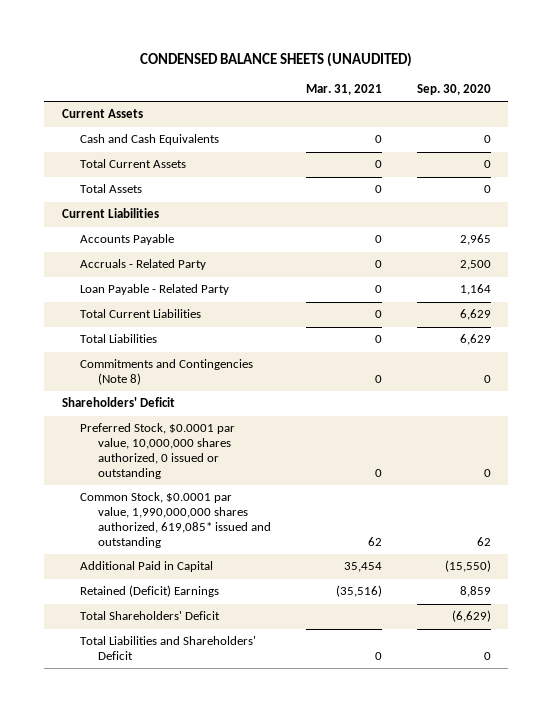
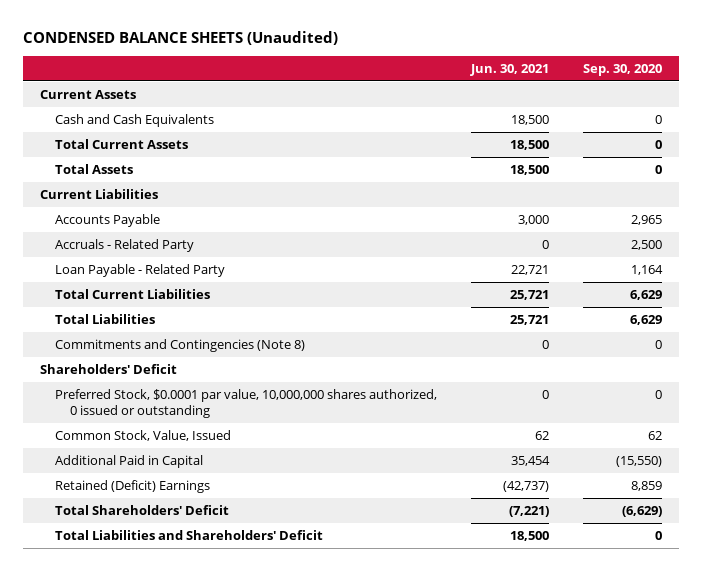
[140,51,413,67] CONDENSED BALANCE SHEETS (UNAUDITED) -> [22,30,338,45] CONDENSED BALANCE SHEETS (Unaudited)
[305,83,382,95] Mar. 31, 2021 -> none
none -> [470,63,550,76] Jun. 30, 2021
[79,492,272,548] Common Stock, $0.0001 par value, 1,990,000,000 shares authorized, 619,085* issued and outstanding -> [54,430,231,442] Common Stock, Value, Issued

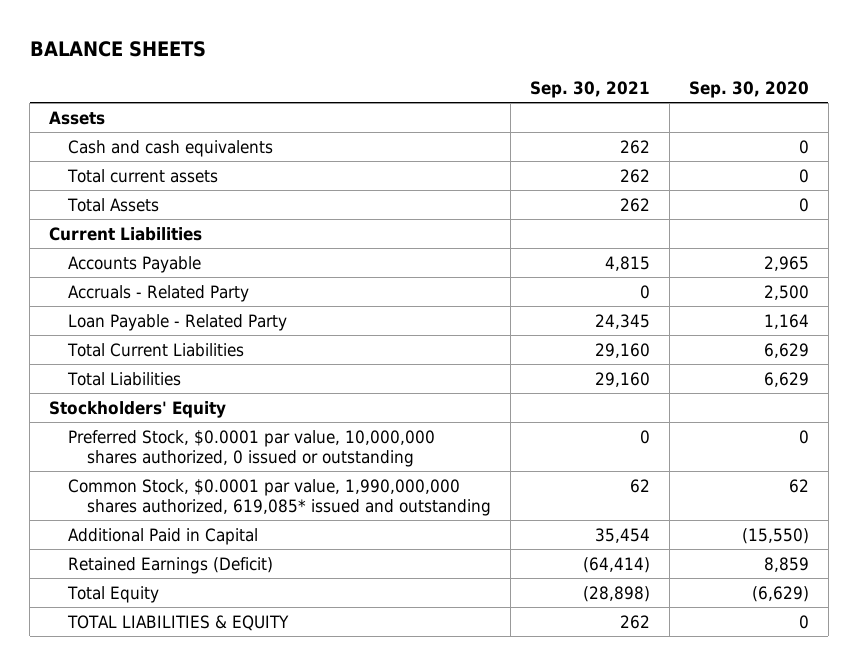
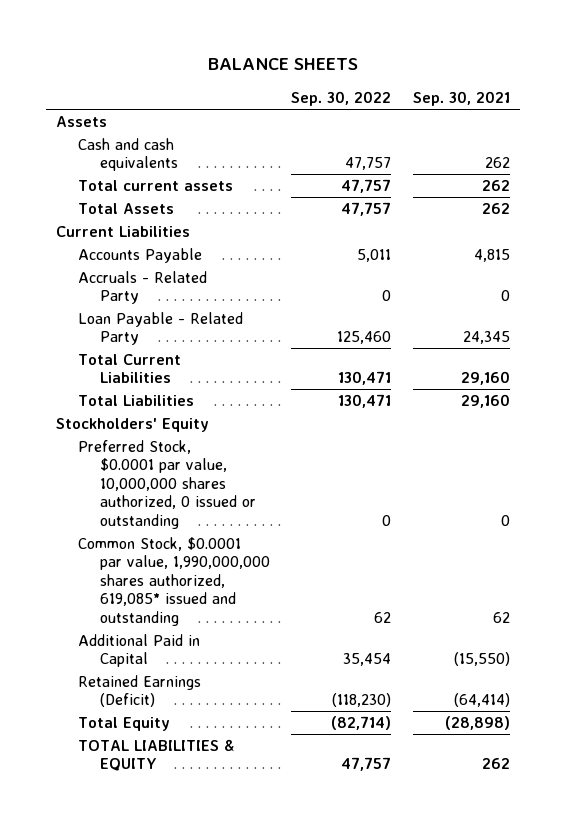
[688,81,809,99] Sep. 30, 2020 -> none
none -> [291,91,392,107] Sep. 30, 2022
[594,527,650,543] 35,454 -> [453,652,510,667] (15,550)

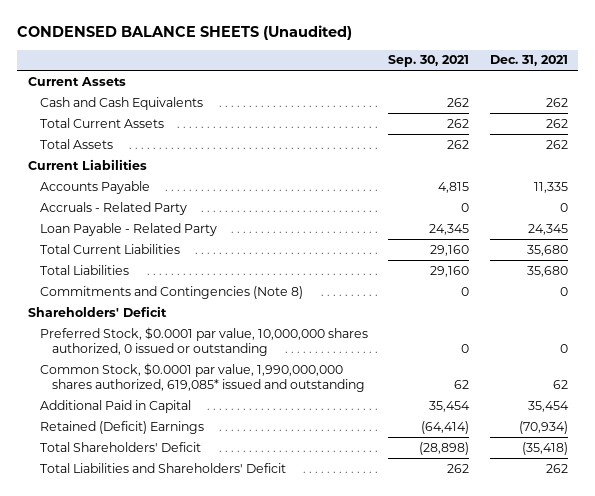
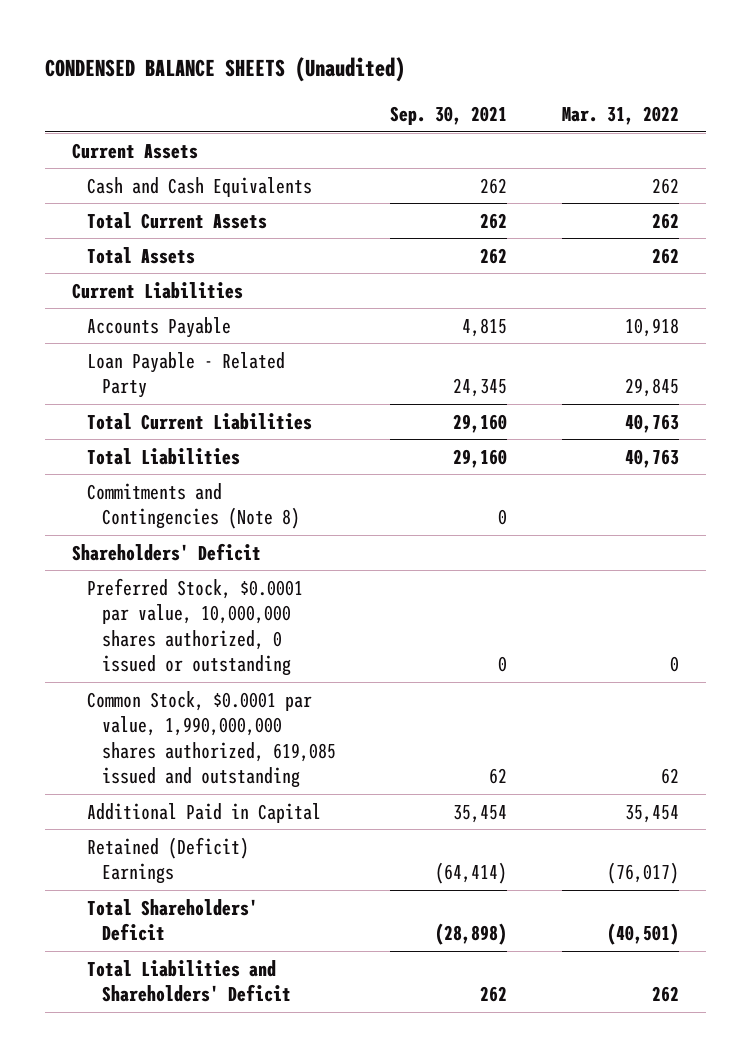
[489,55,568,67] Dec. 31, 2021 -> none
none -> [561,106,679,126] Mar. 31, 2022
[39,201,187,215] Accruals - Related Party -> none
[39,362,365,392] Common Stock, $0.0001 par value, 1,990,000,000 shares authorized, 619,085* issued and outstanding -> [87,690,336,789] Common Stock, $0.0001 par value, 1,990,000,000 shares authorized, 619,085 issued and outstanding

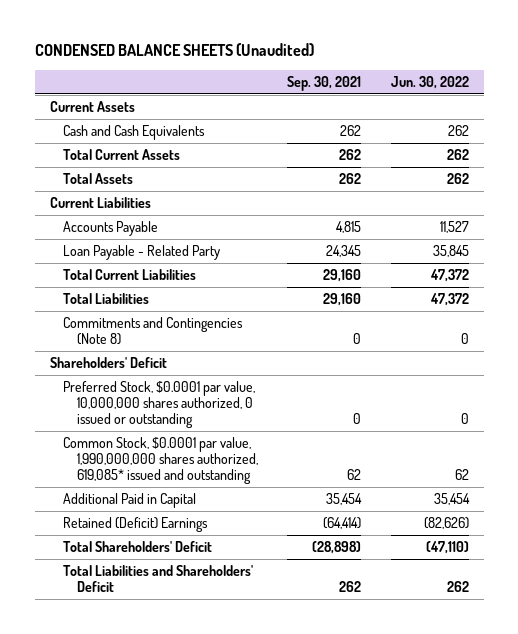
[561,106,679,126] Mar. 31, 2022 -> none
none -> [390,75,469,89] Jun. 30, 2022
[87,690,336,789] Common Stock, $0.0001 par value, 1,990,000,000 shares authorized, 619,085 issued and outstanding -> [63,436,258,484] Common Stock, $0.0001 par value, 1,990,000,000 shares authorized, 619,085* issued and outstanding

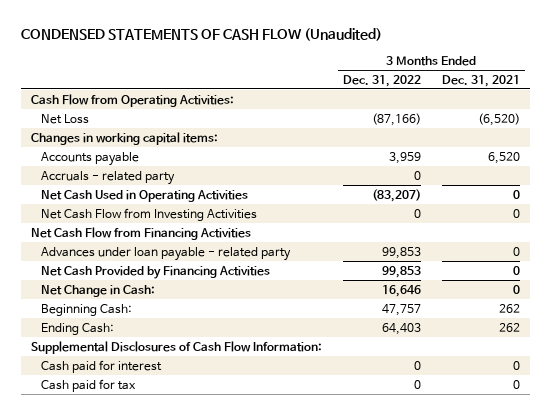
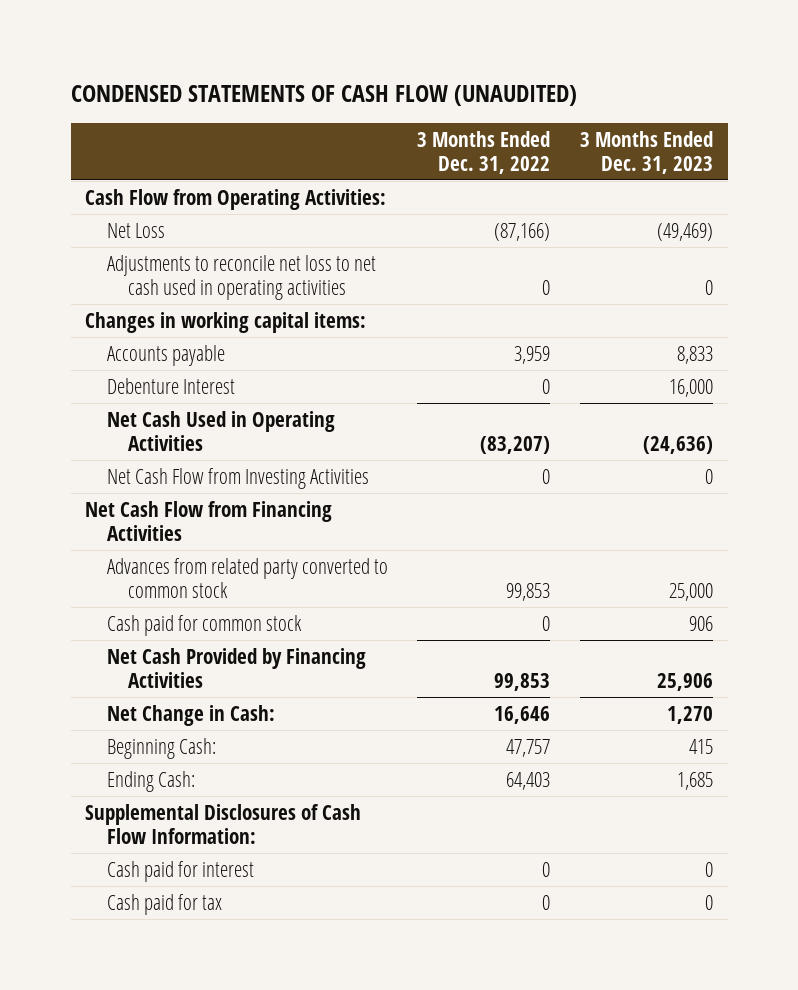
[20,28,382,42] CONDENSED STATEMENTS OF CASH FLOW (Unaudited) -> [70,85,577,107] CONDENSED STATEMENTS OF CASH FLOW (UNAUDITED)
[441,74,520,87] Dec. 31, 2021 -> none
none -> [580,130,714,174] 3 Months Ended Dec. 31, 2023
none -> [106,254,376,300] Adjustments to reconcile net loss to net cash used in operating activities
[41,170,176,185] Accruals - related party -> none
none -> [106,377,235,394] Debenture Interest
[41,246,292,261] Advances under loan payable - related party -> [106,557,388,598] Advances from related party converted to common stock
none -> [106,614,302,636] Cash paid for common stock

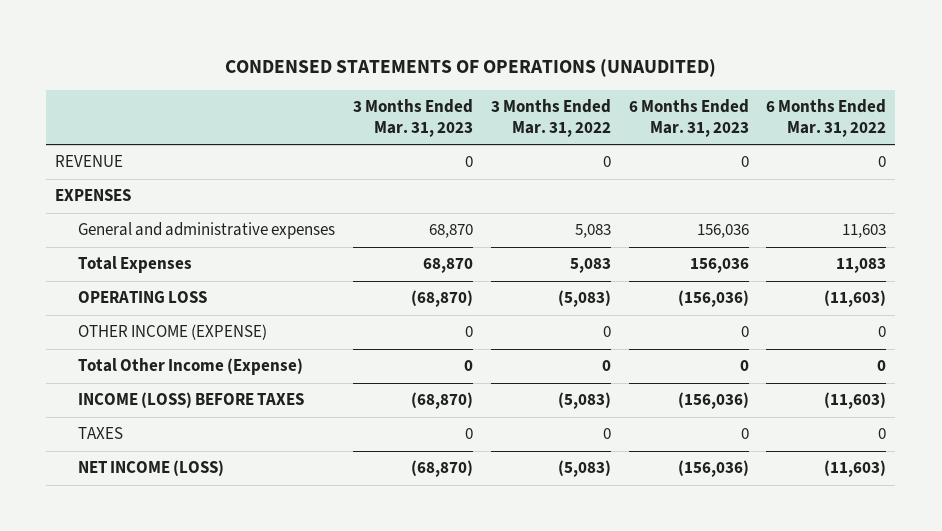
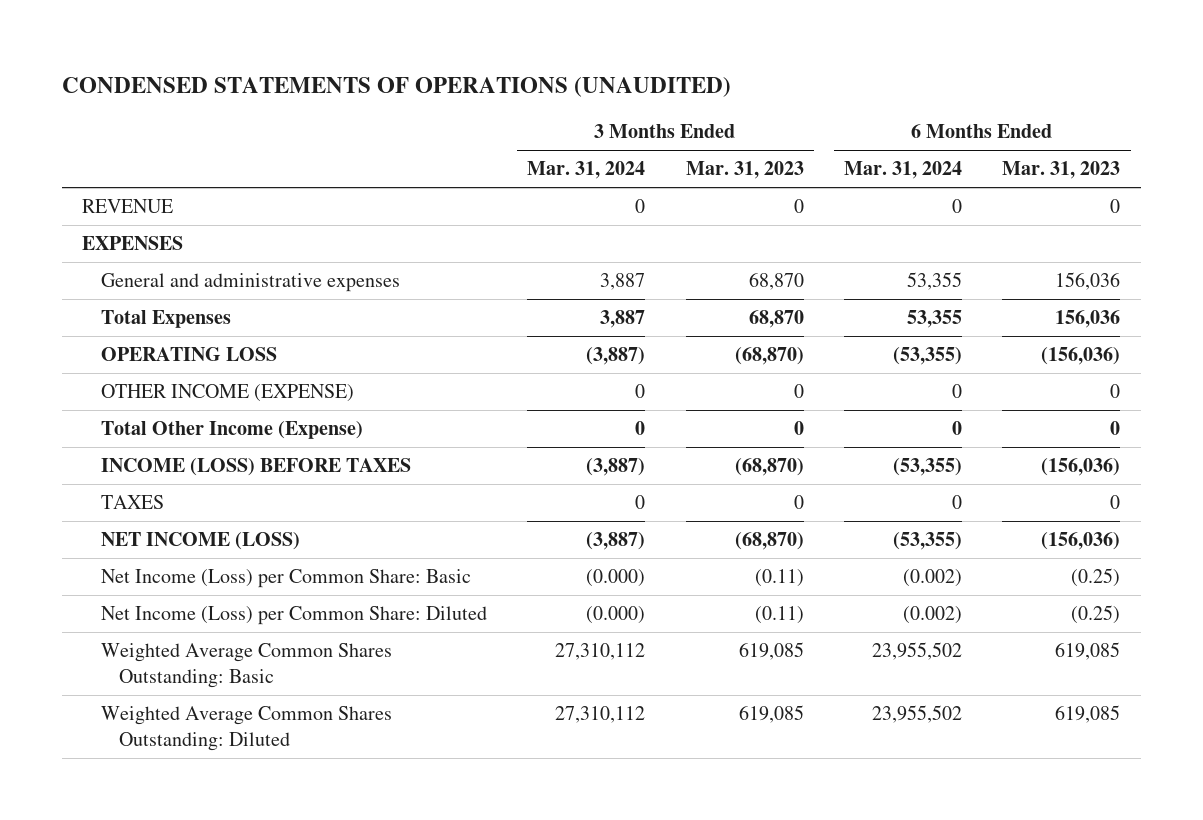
[490,99,611,138] 3 Months Ended Mar. 31, 2022 -> none
[766,99,887,138] 6 Months Ended Mar. 31, 2022 -> none
none -> [527,161,646,180] Mar. 31, 2024
none -> [844,161,963,180] Mar. 31, 2024
none -> [100,569,471,589] Net Income (Loss) per Common Share: Basic
none -> [100,606,487,626] Net Income (Loss) per Common Share: Diluted
none -> [100,643,392,689] Weighted Average Common Shares Outstanding: Basic
none -> [100,706,392,752] Weighted Average Common Shares Outstanding: Diluted

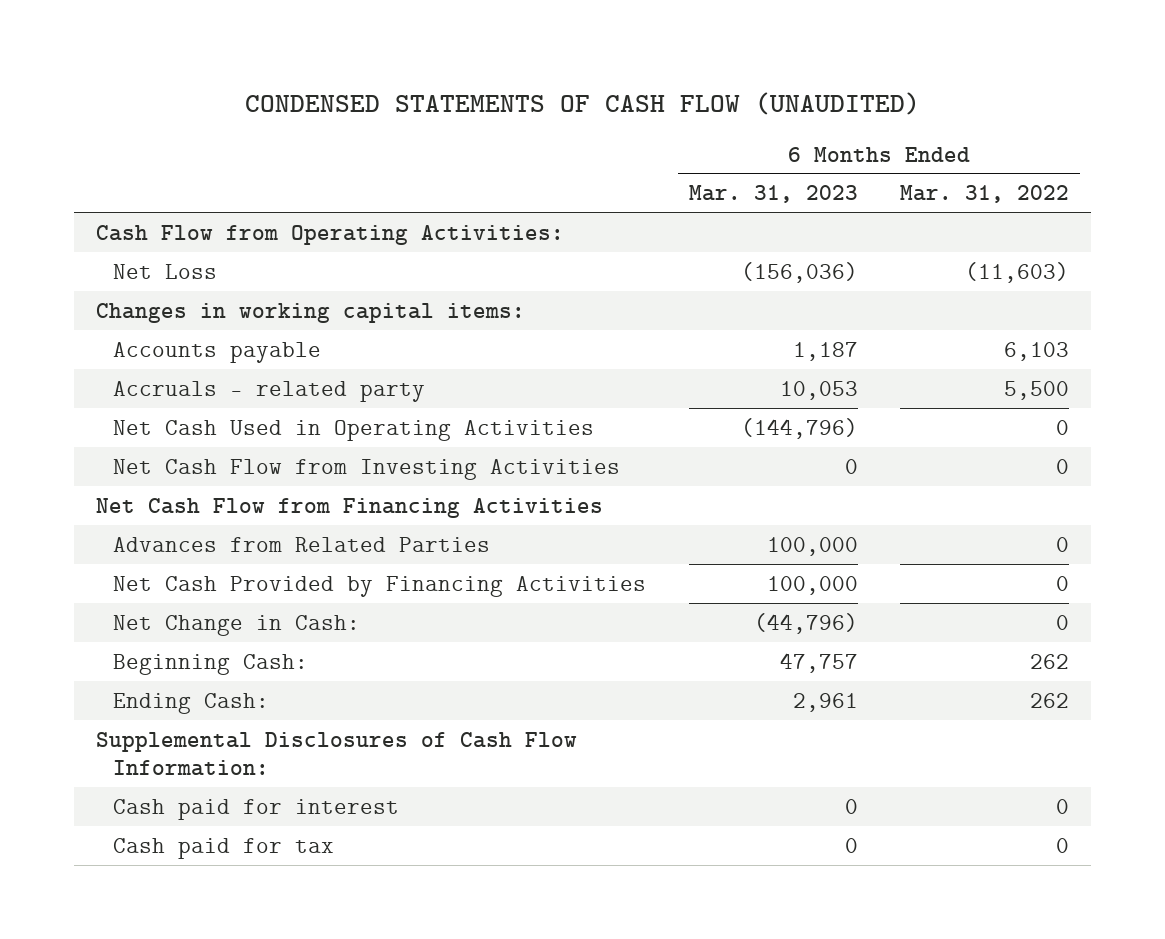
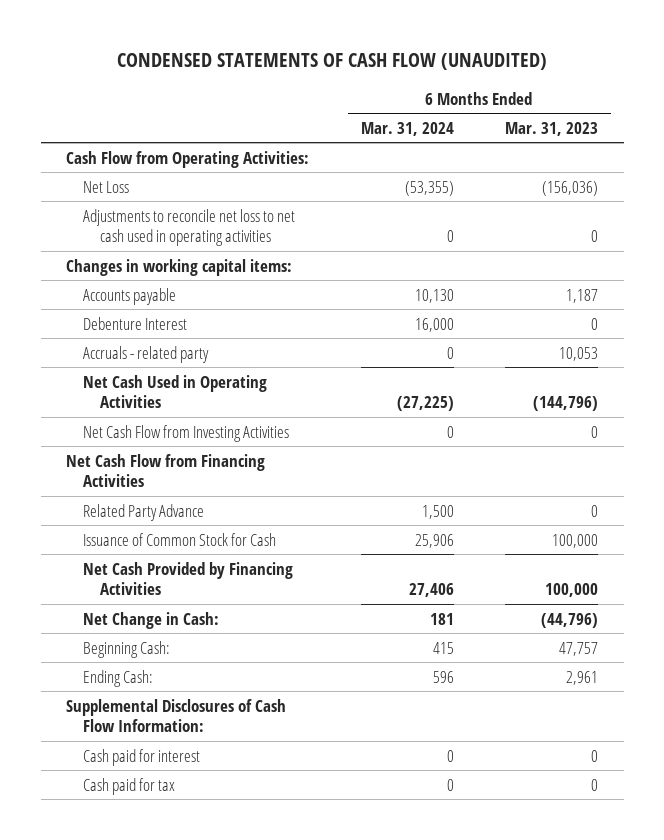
[900,185,1070,204] Mar. 31, 2022 -> none
none -> [360,122,454,137] Mar. 31, 2024
none -> [83,208,296,247] Adjustments to reconcile net loss to net cash used in operating activities
none -> [83,316,188,330] Debenture Interest
[112,536,490,552] Advances from Related Parties -> none
none -> [83,503,205,521] Related Party Advance
none -> [83,532,277,546] Issuance of Common Stock for Cash

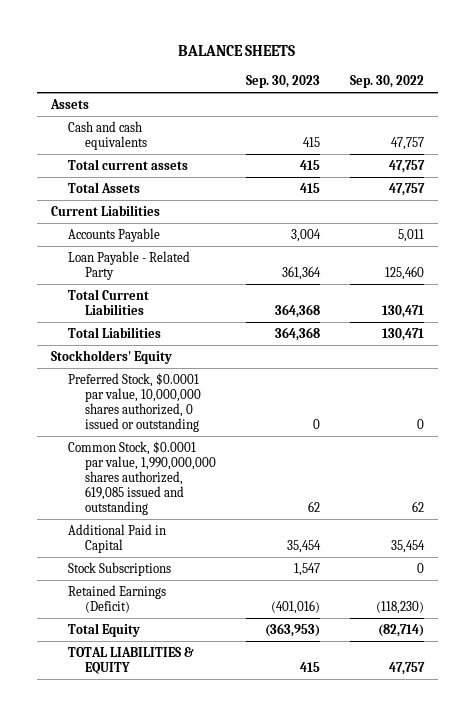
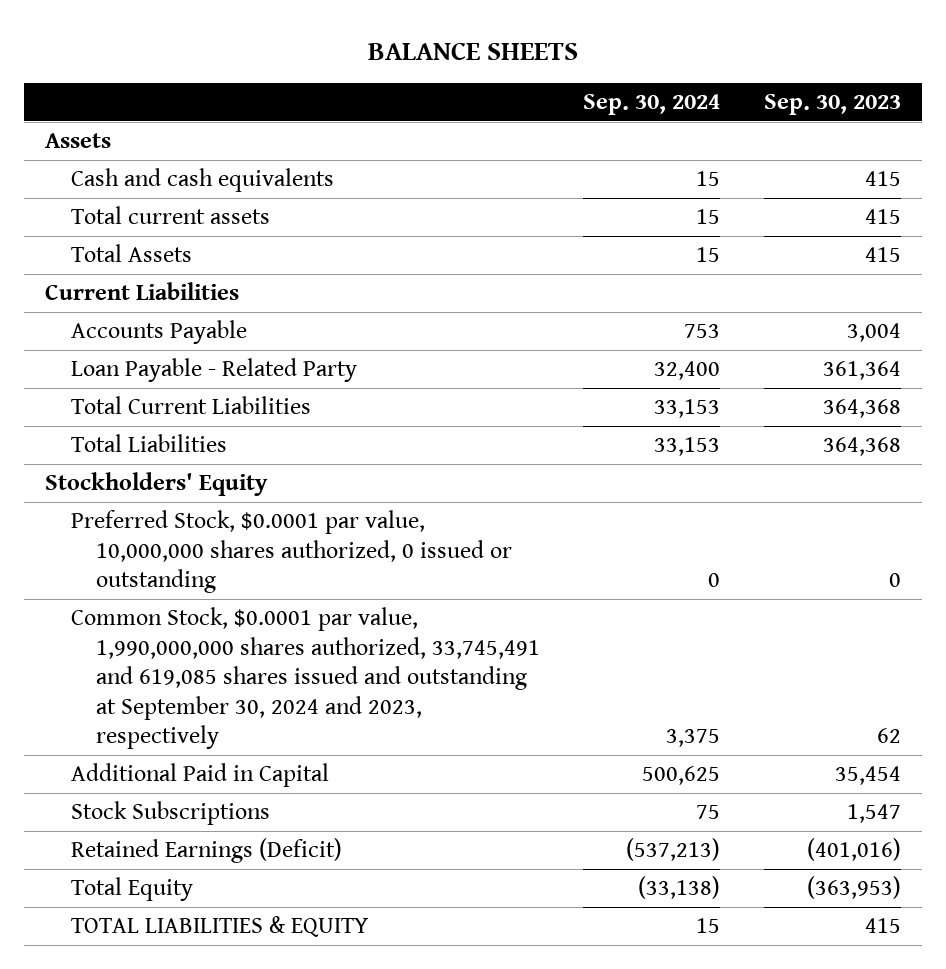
[349,75,424,89] Sep. 30, 2022 -> none
none -> [583,94,721,116] Sep. 30, 2024
[68,441,217,515] Common Stock, $0.0001 par value, 1,990,000,000 shares authorized, 619,085 issued and outstanding -> [70,607,540,750] Common Stock, $0.0001 par value, 1,990,000,000 shares authorized, 33,745,491 and 619,085 shares issued and outstanding at September 30, 2024 and 2023, respectively

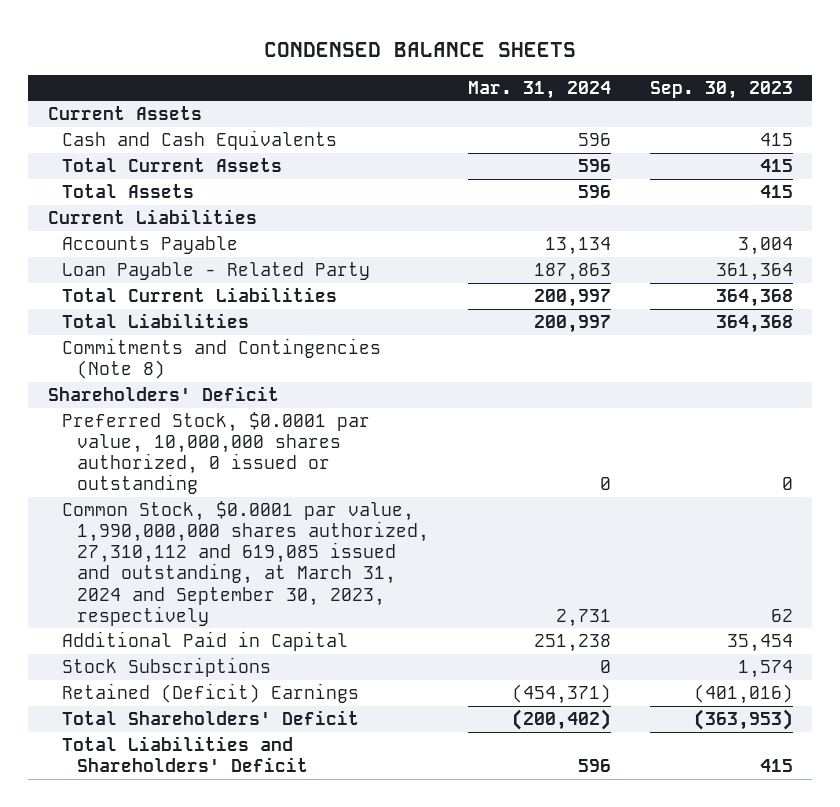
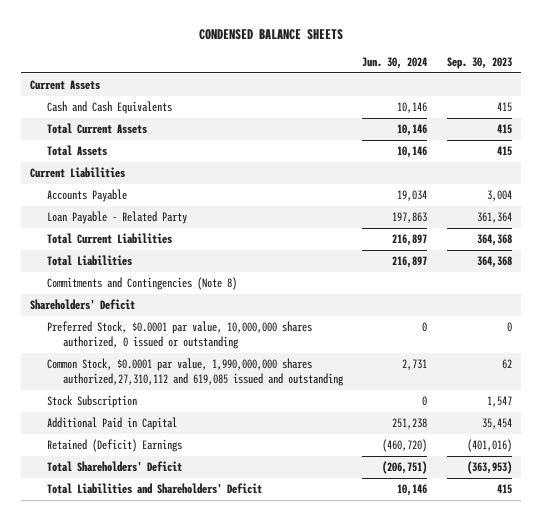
[467,81,611,100] Mar. 31, 2024 -> none
none -> [362,57,428,70] Jun. 30, 2024
[62,501,430,626] Common Stock, $0.0001 par value, 1,990,000,000 shares authorized, 27,310,112 and 619,085 issued and outstanding, at March 31, 2024 and September 30, 2023, respectively -> [46,357,345,387] Common Stock, $0.0001 par value, 1,990,000,000 shares authorized,27,310,112 and 619,085 issued and outstanding
none -> [46,394,137,408] Stock Subscription
[62,657,272,678] Stock Subscriptions -> none

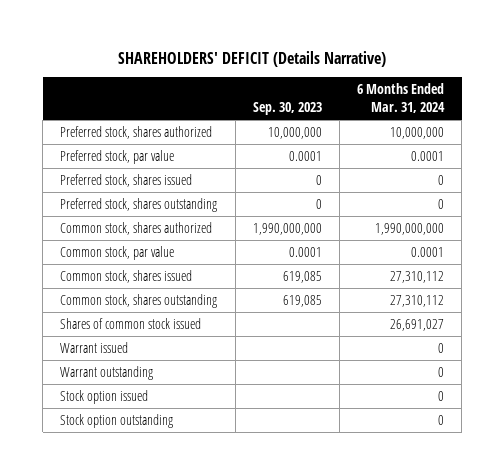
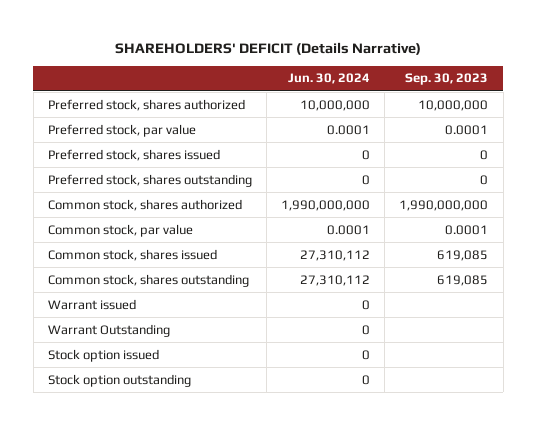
[356,83,445,113] 6 Months Ended Mar. 31, 2024 -> none
none -> [288,73,371,85] Jun. 30, 2024
[60,318,202,330] Shares of common stock issued -> none
[60,366,154,381] Warrant outstanding -> [47,323,170,337] Warrant Outstanding

